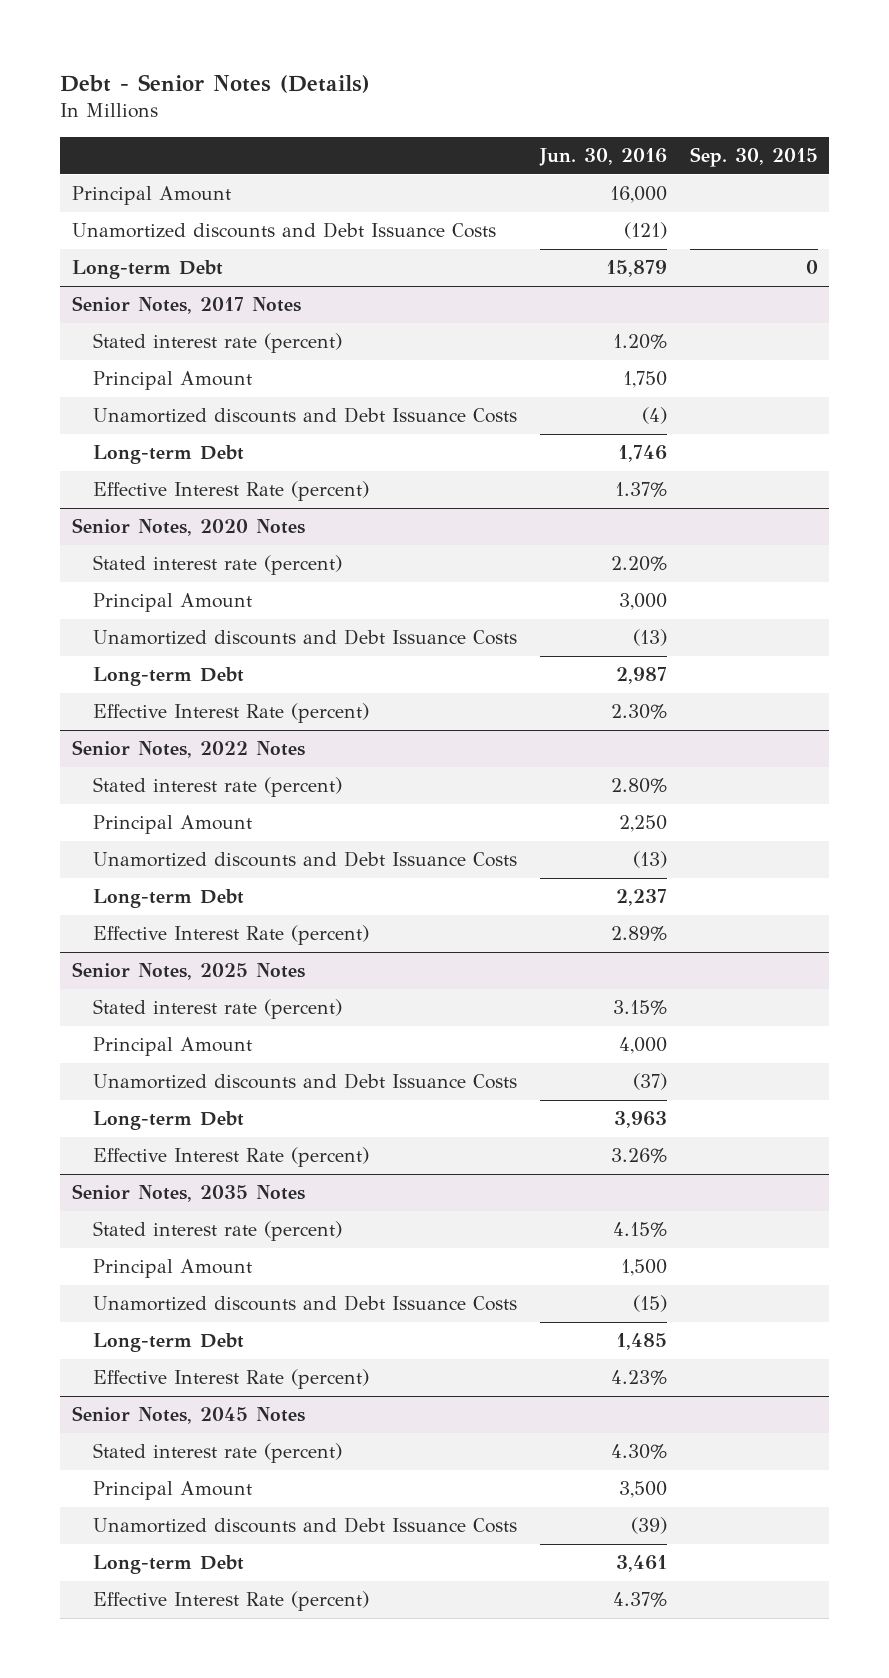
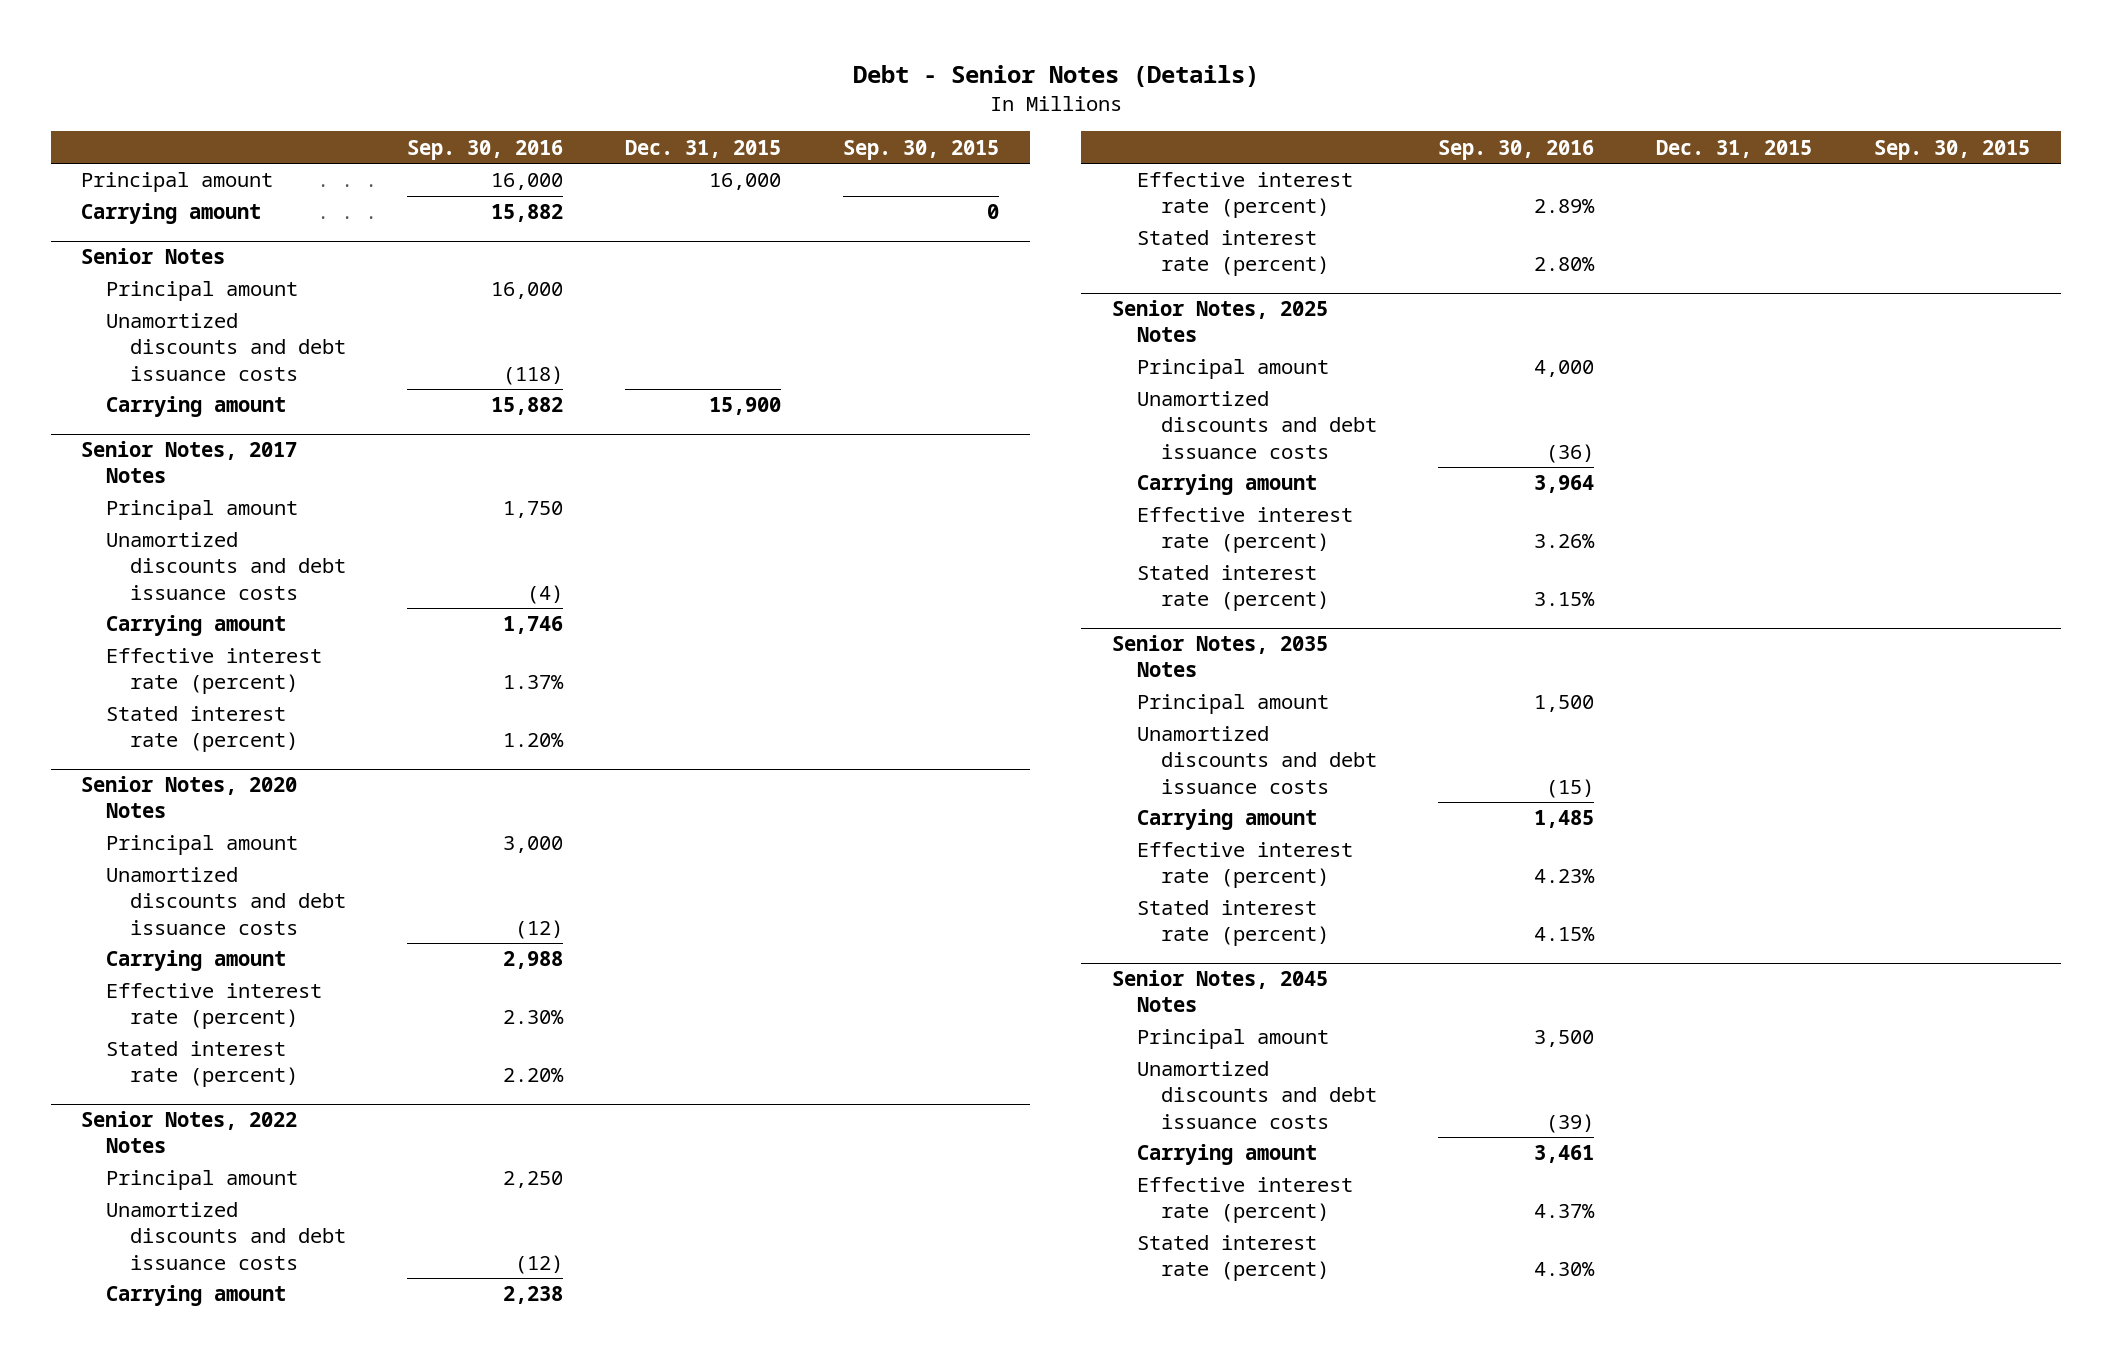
[539,147,668,166] Jun. 30, 2016 -> none
none -> [407,139,564,160] Sep. 30, 2016
none -> [625,139,782,158] Dec. 31, 2015
[71,222,496,239] Unamortized discounts and Debt Issuance Costs -> none
[71,186,231,206] Principal Amount -> [81,172,274,193] Principal amount
[71,260,223,280] Long-term Debt -> [81,203,262,225] Carrying amount
none -> [81,248,226,265] Senior Notes
none -> [105,281,298,302] Principal amount
none -> [105,313,346,381] Unamortized discounts and debt issuance costs
none -> [105,396,286,418] Carrying amount
none -> [105,500,298,521] Principal amount
none -> [105,532,346,600] Unamortized discounts and debt issuance costs
none -> [105,615,286,637] Carrying amount
none -> [105,648,322,695] Effective interest rate (percent)
[93,371,253,391] Principal Amount -> none
[93,407,518,424] Unamortized discounts and Debt Issuance Costs -> none
[93,445,245,465] Long-term Debt -> none
[93,481,370,502] Effective Interest Rate (percent) -> none
none -> [105,835,298,856] Principal amount
none -> [105,867,346,935] Unamortized discounts and debt issuance costs
none -> [105,950,286,972] Carrying amount
none -> [105,983,322,1030] Effective interest rate (percent)
[93,593,253,613] Principal Amount -> none
[93,629,518,646] Unamortized discounts and Debt Issuance Costs -> none
[93,667,245,687] Long-term Debt -> none
[93,703,370,724] Effective Interest Rate (percent) -> none
none -> [105,1170,298,1191] Principal amount
none -> [105,1202,346,1270] Unamortized discounts and debt issuance costs
none -> [105,1285,286,1307] Carrying amount
none -> [1136,172,1353,219] Effective interest rate (percent)
[93,815,253,835] Principal Amount -> none
[93,851,518,868] Unamortized discounts and Debt Issuance Costs -> none
[93,889,245,909] Long-term Debt -> none
[93,925,370,946] Effective Interest Rate (percent) -> none
none -> [1136,359,1329,380] Principal amount
none -> [1136,391,1377,459] Unamortized discounts and debt issuance costs
none -> [1136,474,1317,496] Carrying amount
none -> [1136,507,1353,554] Effective interest rate (percent)
[93,1037,253,1057] Principal Amount -> none
[93,1073,518,1090] Unamortized discounts and Debt Issuance Costs -> none
[93,1111,245,1131] Long-term Debt -> none
[93,1147,370,1168] Effective Interest Rate (percent) -> none
none -> [1136,694,1329,715] Principal amount
none -> [1136,726,1377,794] Unamortized discounts and debt issuance costs
none -> [1136,809,1317,831] Carrying amount
none -> [1136,842,1353,889] Effective interest rate (percent)
[93,1259,253,1279] Principal Amount -> none
[93,1295,518,1312] Unamortized discounts and Debt Issuance Costs -> none
[93,1333,245,1353] Long-term Debt -> none
[93,1369,370,1390] Effective Interest Rate (percent) -> none
none -> [1136,1029,1329,1050] Principal amount
none -> [1136,1061,1377,1129] Unamortized discounts and debt issuance costs
none -> [1136,1144,1317,1166] Carrying amount
none -> [1136,1177,1353,1224] Effective interest rate (percent)
[93,1481,253,1501] Principal Amount -> none
[93,1517,518,1534] Unamortized discounts and Debt Issuance Costs -> none
[93,1555,245,1575] Long-term Debt -> none
[93,1591,370,1612] Effective Interest Rate (percent) -> none

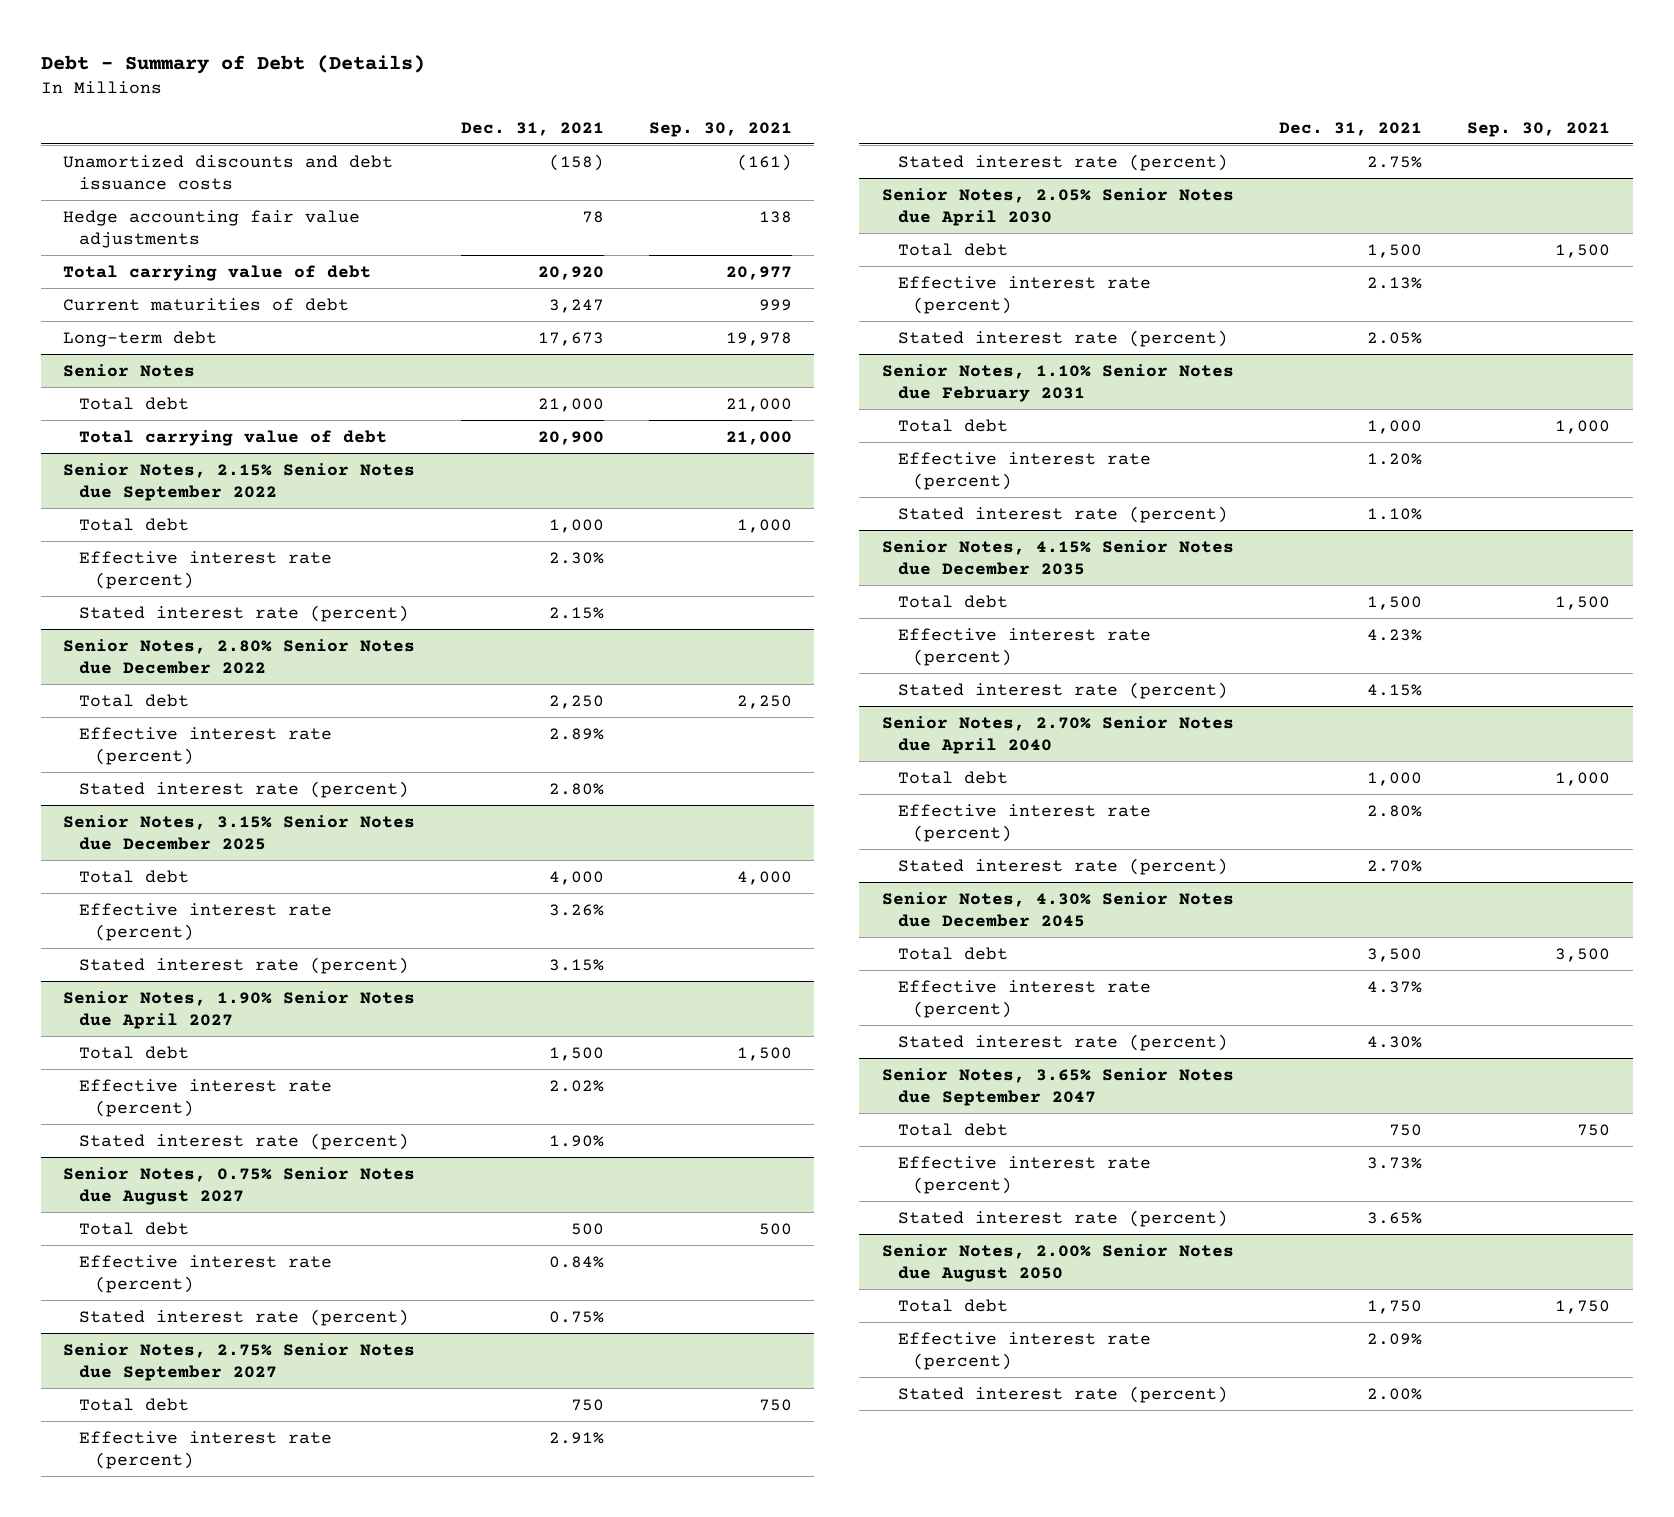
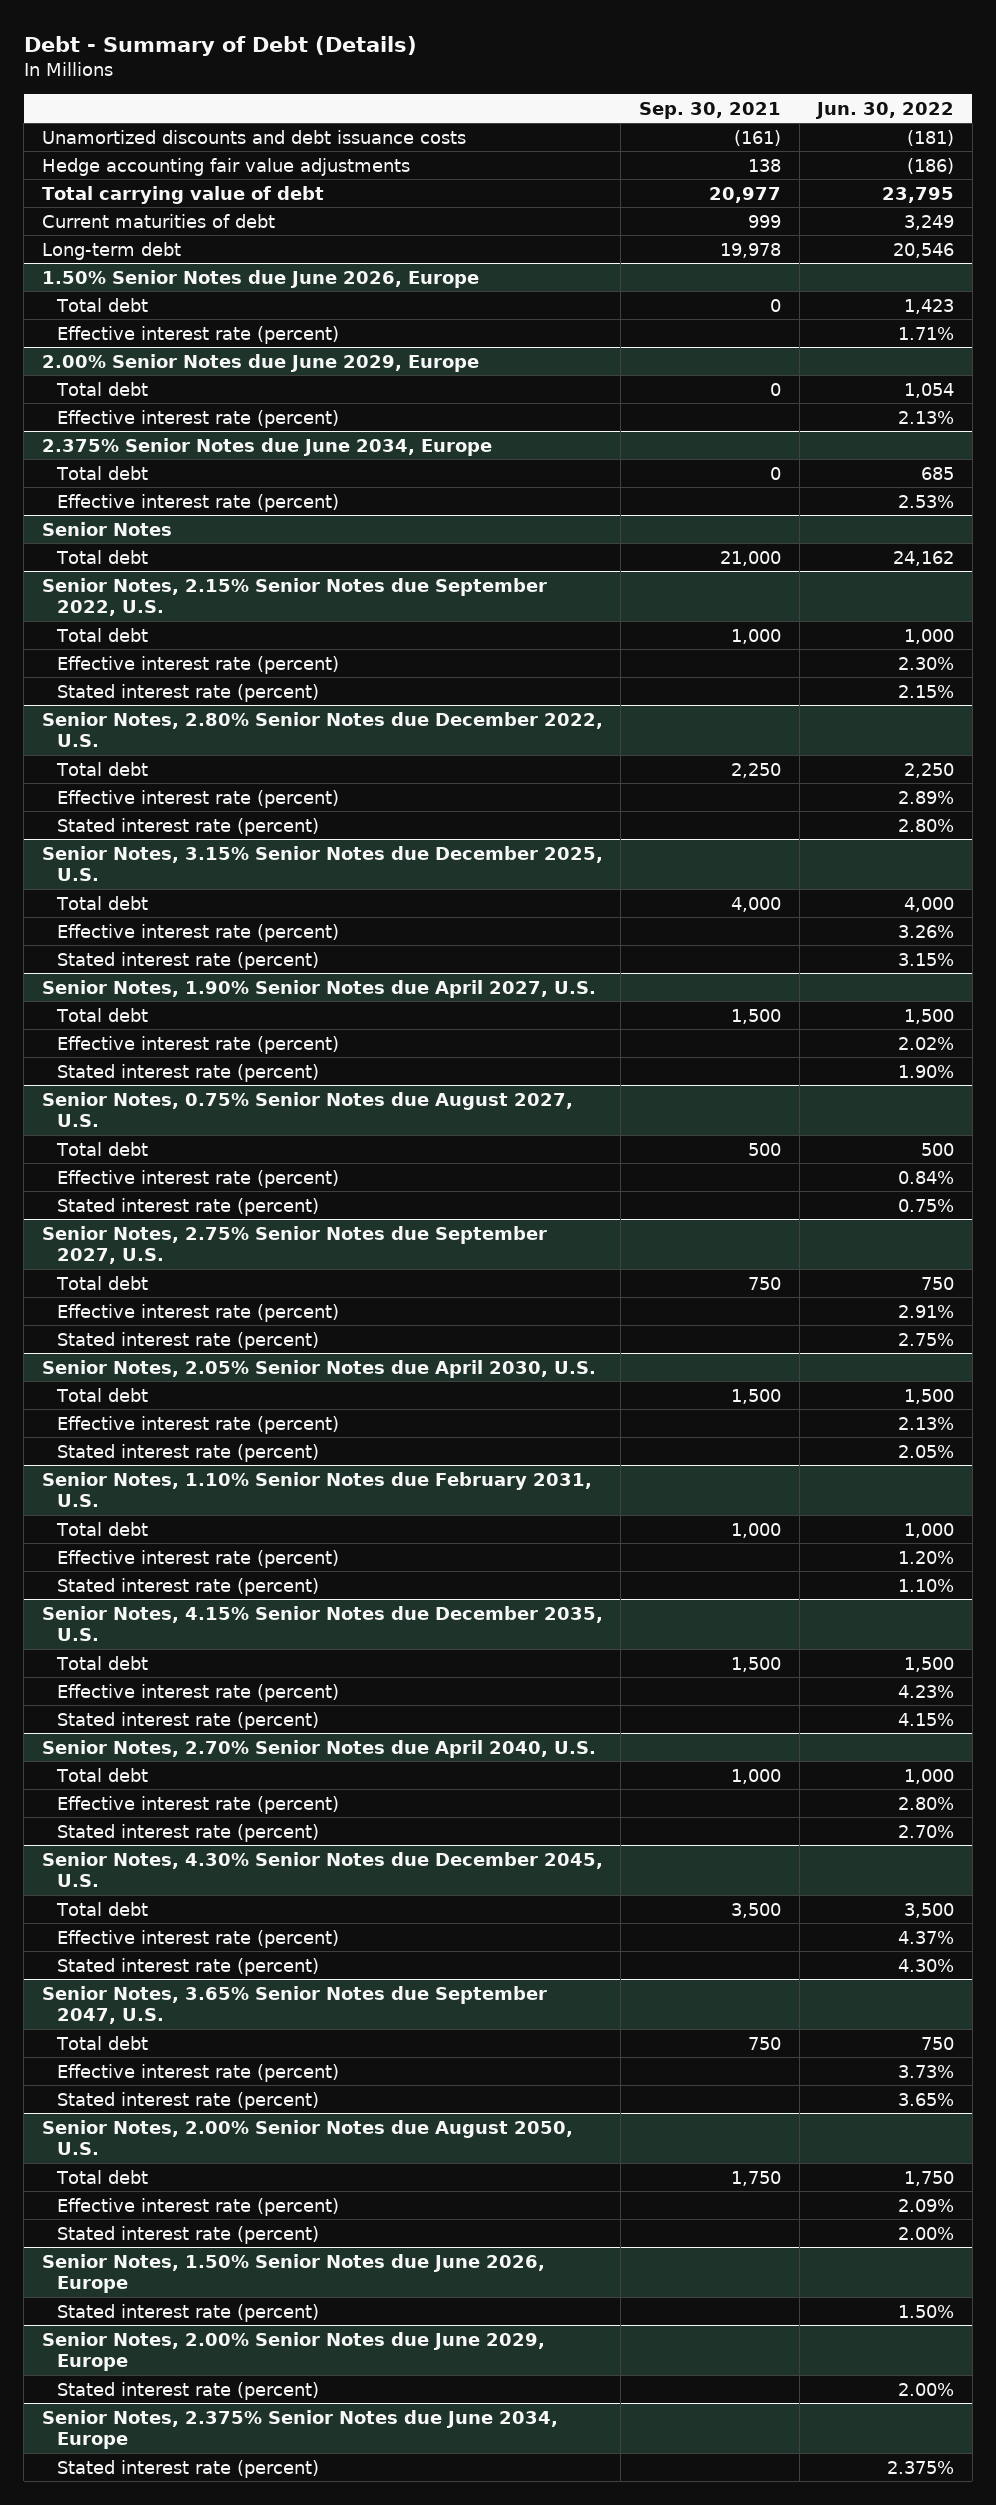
[460,121,604,136] Dec. 31, 2021 -> none
none -> [815,101,955,119] Jun. 30, 2022
none -> [41,269,479,288] 1.50% Senior Notes due June 2026, Europe
none -> [56,297,149,312] Total debt
none -> [57,325,340,344] Effective interest rate (percent)
none -> [41,353,479,372] 2.00% Senior Notes due June 2029, Europe
none -> [56,381,149,396] Total debt
none -> [57,409,340,428] Effective interest rate (percent)
none -> [41,437,492,456] 2.375% Senior Notes due June 2034, Europe
none -> [56,465,149,480] Total debt
none -> [57,493,340,512] Effective interest rate (percent)
[79,429,388,446] Total carrying value of debt -> none
[63,462,416,501] Senior Notes, 2.15% Senior Notes due September 2022 -> [41,577,547,617] Senior Notes, 2.15% Senior Notes due September 2022, U.S.
[63,638,416,674] Senior Notes, 2.80% Senior Notes due December 2022 -> [41,711,603,748] Senior Notes, 2.80% Senior Notes due December 2022, U.S.
[63,814,416,850] Senior Notes, 3.15% Senior Notes due December 2025 -> [41,845,603,882] Senior Notes, 3.15% Senior Notes due December 2025, U.S.
[63,990,416,1029] Senior Notes, 1.90% Senior Notes due April 2027 -> [41,979,596,998] Senior Notes, 1.90% Senior Notes due April 2027, U.S.
[63,1166,416,1205] Senior Notes, 0.75% Senior Notes due August 2027 -> [41,1091,573,1128] Senior Notes, 0.75% Senior Notes due August 2027, U.S.
[63,1342,416,1381] Senior Notes, 2.75% Senior Notes due September 2027 -> [41,1225,547,1265] Senior Notes, 2.75% Senior Notes due September 2027, U.S.
[881,187,1234,226] Senior Notes, 2.05% Senior Notes due April 2030 -> [41,1359,596,1378] Senior Notes, 2.05% Senior Notes due April 2030, U.S.
[881,363,1234,402] Senior Notes, 1.10% Senior Notes due February 2031 -> [41,1471,592,1508] Senior Notes, 1.10% Senior Notes due February 2031, U.S.
[881,539,1234,575] Senior Notes, 4.15% Senior Notes due December 2035 -> [41,1605,603,1642] Senior Notes, 4.15% Senior Notes due December 2035, U.S.
[881,715,1234,754] Senior Notes, 2.70% Senior Notes due April 2040 -> [41,1739,596,1758] Senior Notes, 2.70% Senior Notes due April 2040, U.S.
[881,891,1234,927] Senior Notes, 4.30% Senior Notes due December 2045 -> [41,1851,603,1888] Senior Notes, 4.30% Senior Notes due December 2045, U.S.
[881,1067,1234,1106] Senior Notes, 3.65% Senior Notes due September 2047 -> [41,1985,547,2025] Senior Notes, 3.65% Senior Notes due September 2047, U.S.
[881,1243,1234,1282] Senior Notes, 2.00% Senior Notes due August 2050 -> [41,2119,573,2156] Senior Notes, 2.00% Senior Notes due August 2050, U.S.
none -> [41,2253,545,2294] Senior Notes, 1.50% Senior Notes due June 2026, Europe
none -> [57,2303,320,2322] Stated interest rate (percent)
none -> [41,2331,545,2372] Senior Notes, 2.00% Senior Notes due June 2029, Europe
none -> [57,2381,320,2400] Stated interest rate (percent)
none -> [41,2409,558,2450] Senior Notes, 2.375% Senior Notes due June 2034, Europe
none -> [57,2459,320,2478] Stated interest rate (percent)

